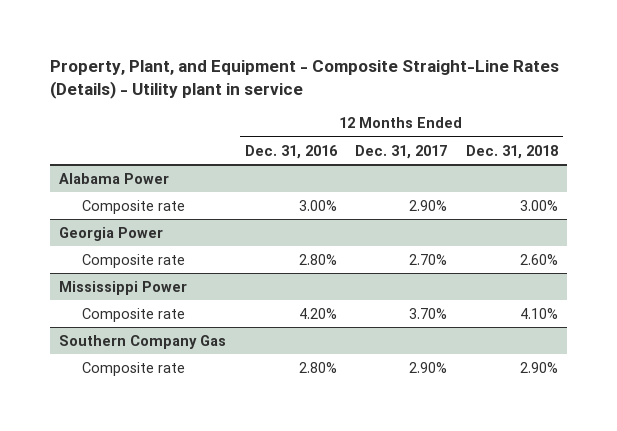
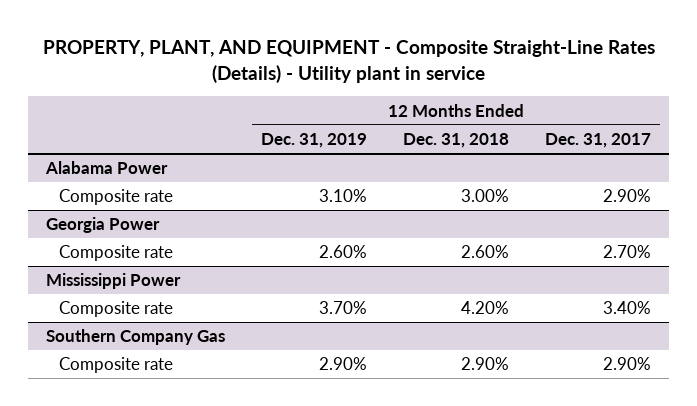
[49,60,559,100] Property, Plant, and Equipment - Composite Straight-Line Rates (Details) - Utility plant in service -> [42,39,655,83] PROPERTY, PLANT, AND EQUIPMENT - Composite Straight-Line Rates (Details) - Utility plant in service
[244,144,338,159] Dec. 31, 2016 -> none
none -> [261,133,368,149] Dec. 31, 2019
[409,307,448,319] 3.70% -> [603,301,652,315] 3.40%
[519,307,558,319] 4.10% -> [461,301,510,315] 4.20%

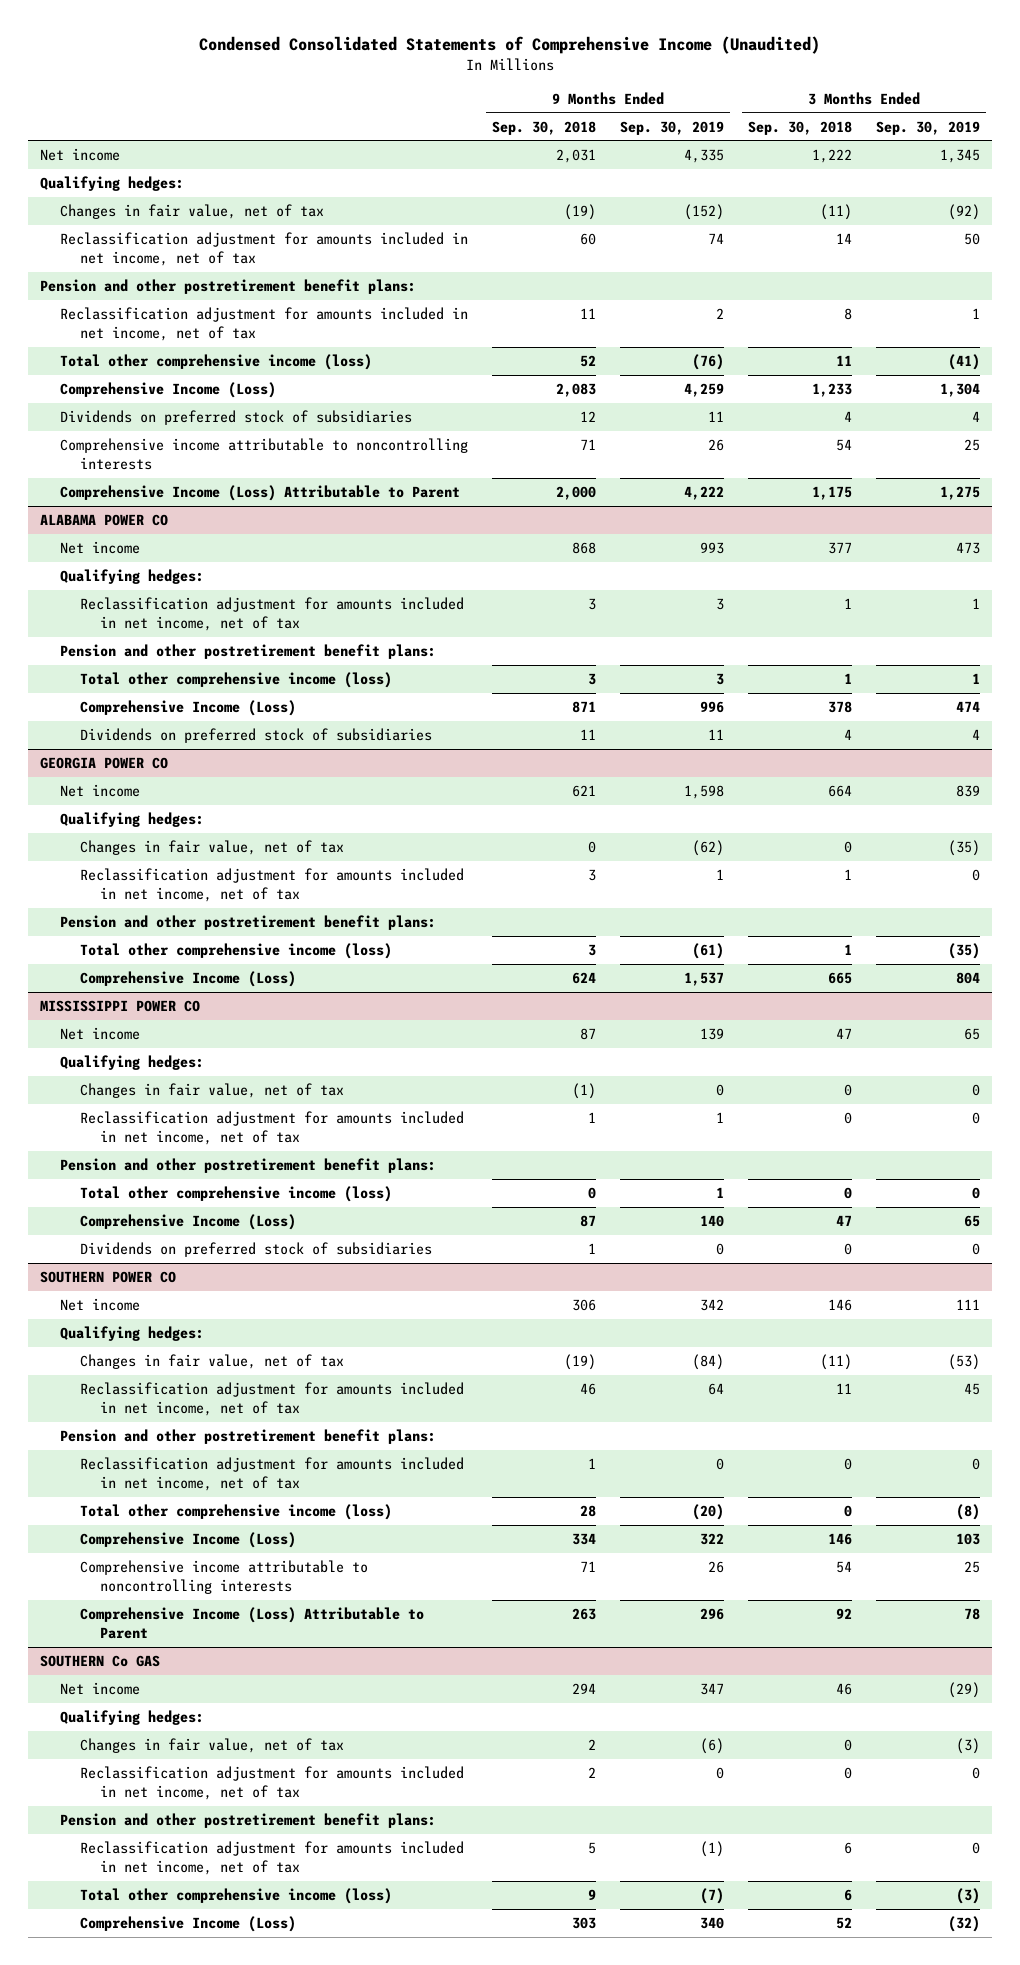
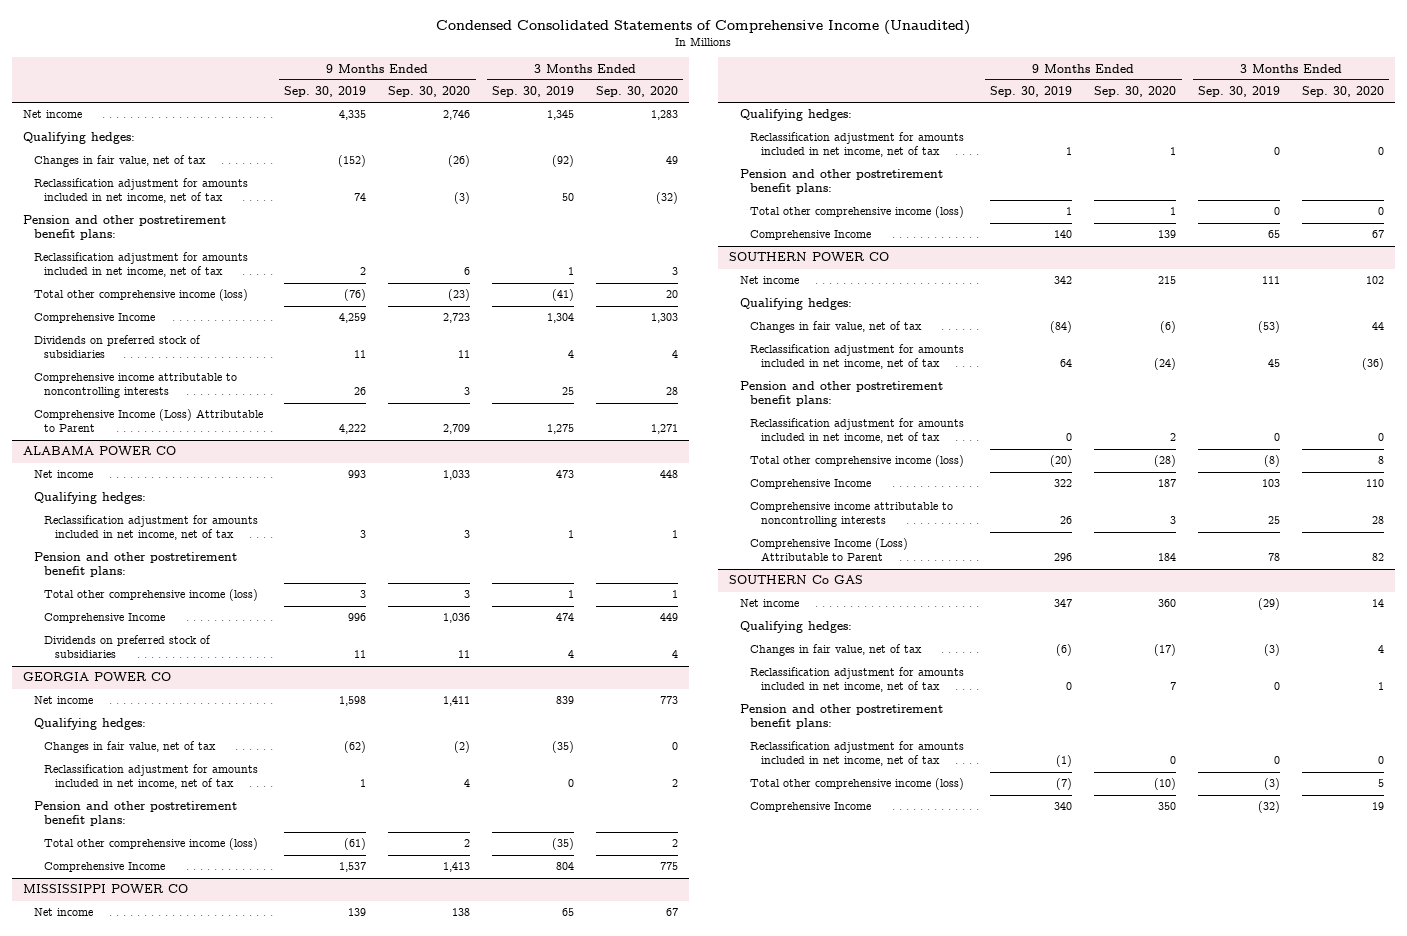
[491,120,596,135] Sep. 30, 2018 -> none
[748,120,853,135] Sep. 30, 2018 -> none
none -> [388,86,471,98] Sep. 30, 2020
none -> [595,86,678,98] Sep. 30, 2020
[59,382,276,399] Comprehensive Income (Loss) -> [33,313,155,324] Comprehensive Income
[79,700,296,717] Comprehensive Income (Loss) -> [44,613,166,624] Comprehensive Income
[79,971,296,988] Comprehensive Income (Loss) -> [44,862,166,873] Comprehensive Income
[79,1083,344,1099] Changes in fair value, net of tax -> none
[79,1242,432,1258] Dividends on preferred stock of subsidiaries -> none
[79,1214,296,1231] Comprehensive Income (Loss) -> [750,230,872,241] Comprehensive Income
[79,1532,296,1549] Comprehensive Income (Loss) -> [750,479,872,490] Comprehensive Income
[79,1916,296,1933] Comprehensive Income (Loss) -> [750,802,872,813] Comprehensive Income

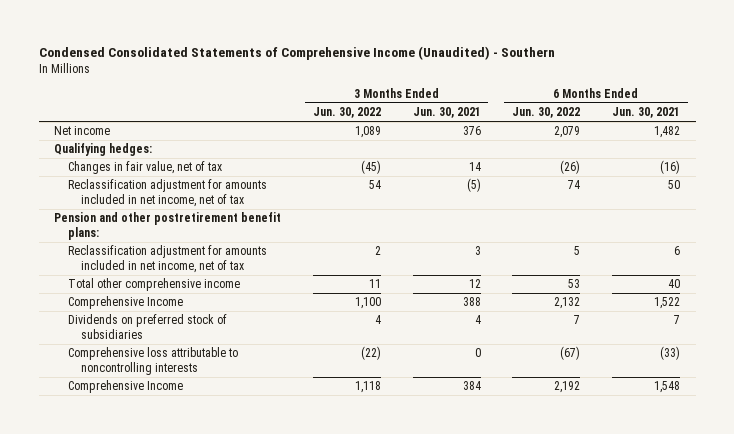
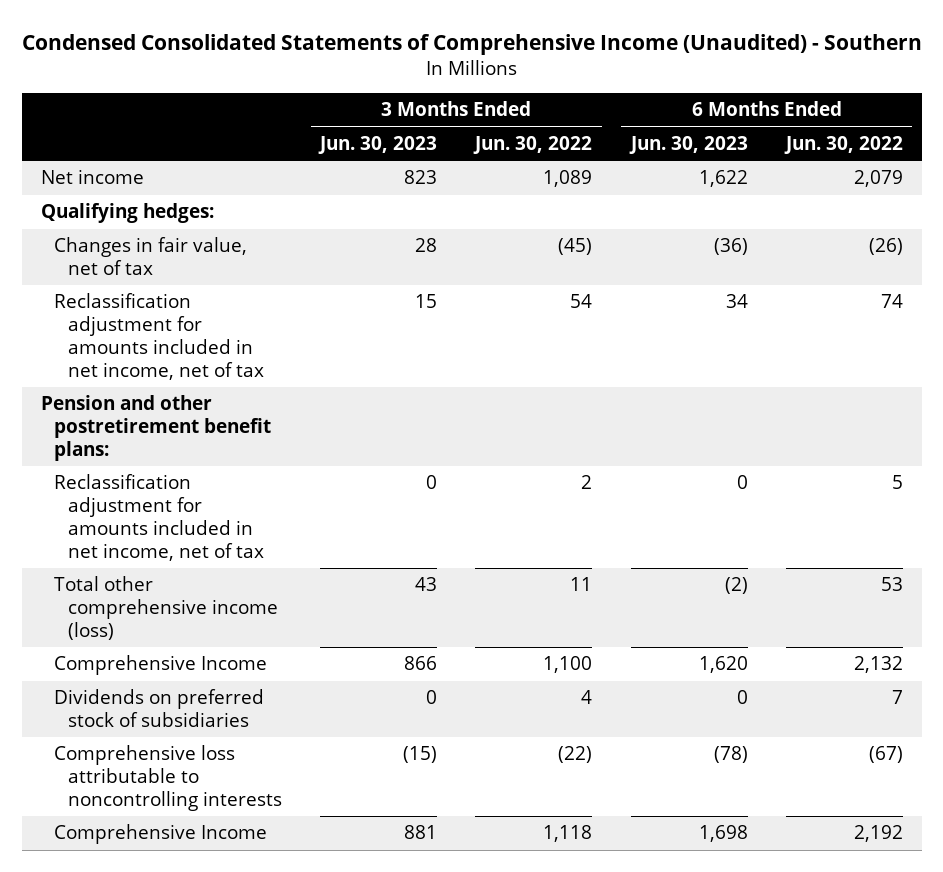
[412,107,481,119] Jun. 30, 2021 -> none
[611,107,680,119] Jun. 30, 2021 -> none
none -> [318,135,438,154] Jun. 30, 2023
none -> [628,135,748,154] Jun. 30, 2023
[67,278,240,292] Total other comprehensive income -> [54,576,279,640] Total other comprehensive income (loss)

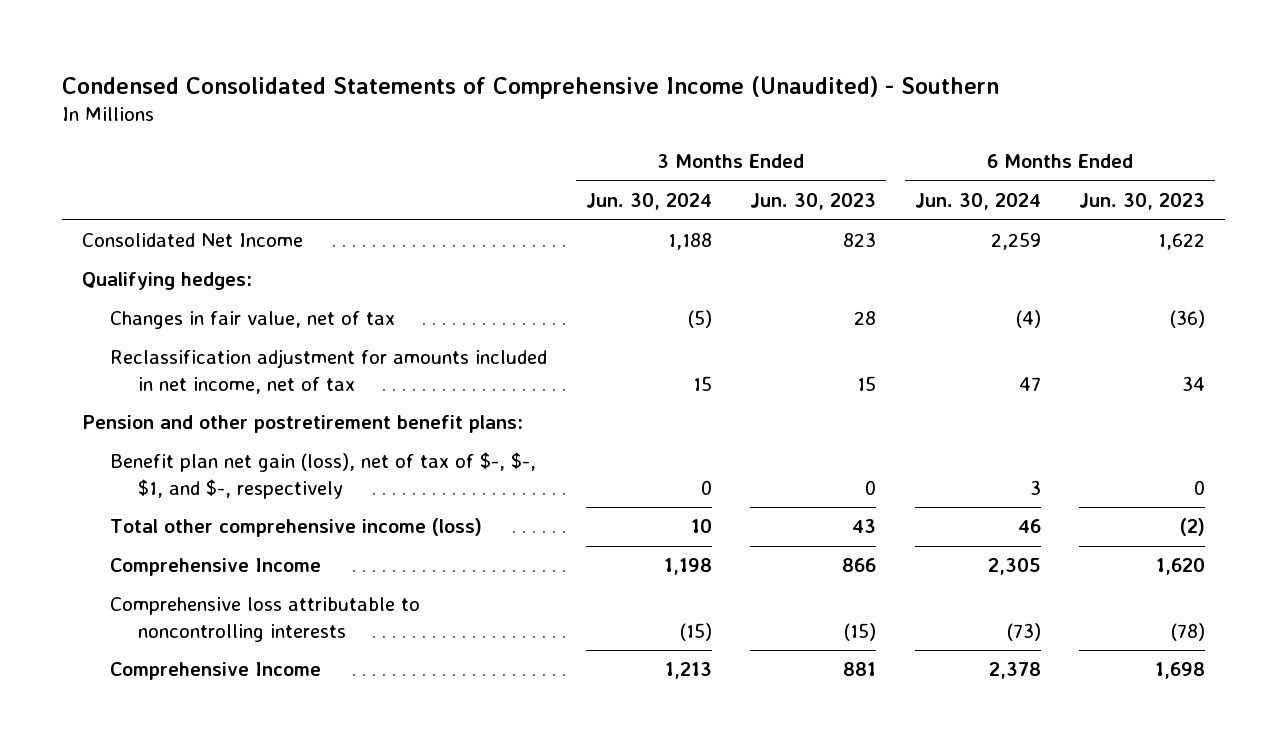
[473,135,593,154] Jun. 30, 2022 -> none
[783,135,903,154] Jun. 30, 2022 -> none
none -> [585,193,712,211] Jun. 30, 2024
none -> [914,193,1041,211] Jun. 30, 2024
[40,169,144,185] Net income -> [81,233,303,248] Consolidated Net Income
[54,474,265,561] Reclassification adjustment for amounts included in net income, net of tax -> none
none -> [110,452,537,499] Benefit plan net gain (loss), net of tax of $-, $-, $1, and $-, respectively
[54,689,265,728] Dividends on preferred stock of subsidiaries -> none

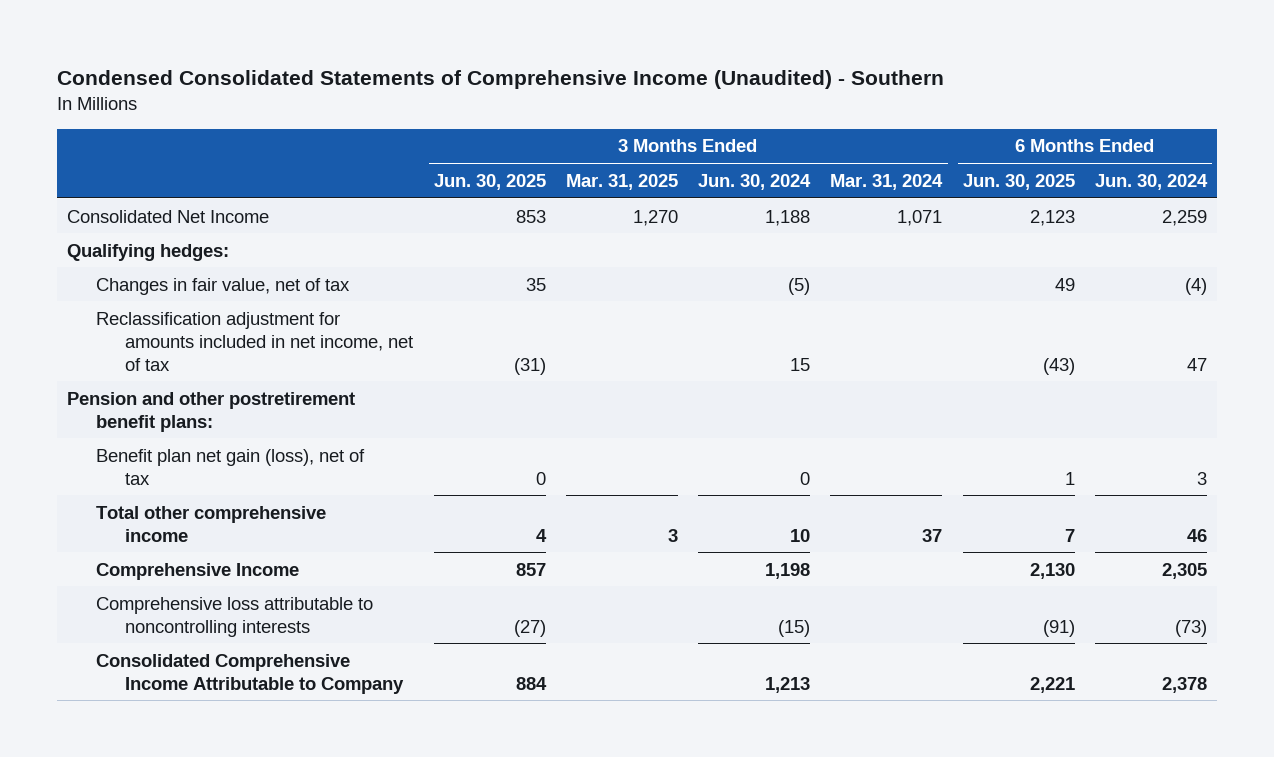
[750,193,877,211] Jun. 30, 2023 -> none
[1079,193,1206,211] Jun. 30, 2023 -> none
none -> [433,173,546,190] Jun. 30, 2025
none -> [565,173,678,190] Mar. 31, 2025
none -> [830,173,944,190] Mar. 31, 2024
none -> [962,173,1075,190] Jun. 30, 2025
[110,452,537,499] Benefit plan net gain (loss), net of tax of $-, $-, $1, and $-, respectively -> [96,448,366,485] Benefit plan net gain (loss), net of tax
[110,518,483,538] Total other comprehensive income (loss) -> [96,505,327,542] Total other comprehensive income
[110,662,322,681] Comprehensive Income -> [96,653,405,694] Consolidated Comprehensive Income Attributable to Company

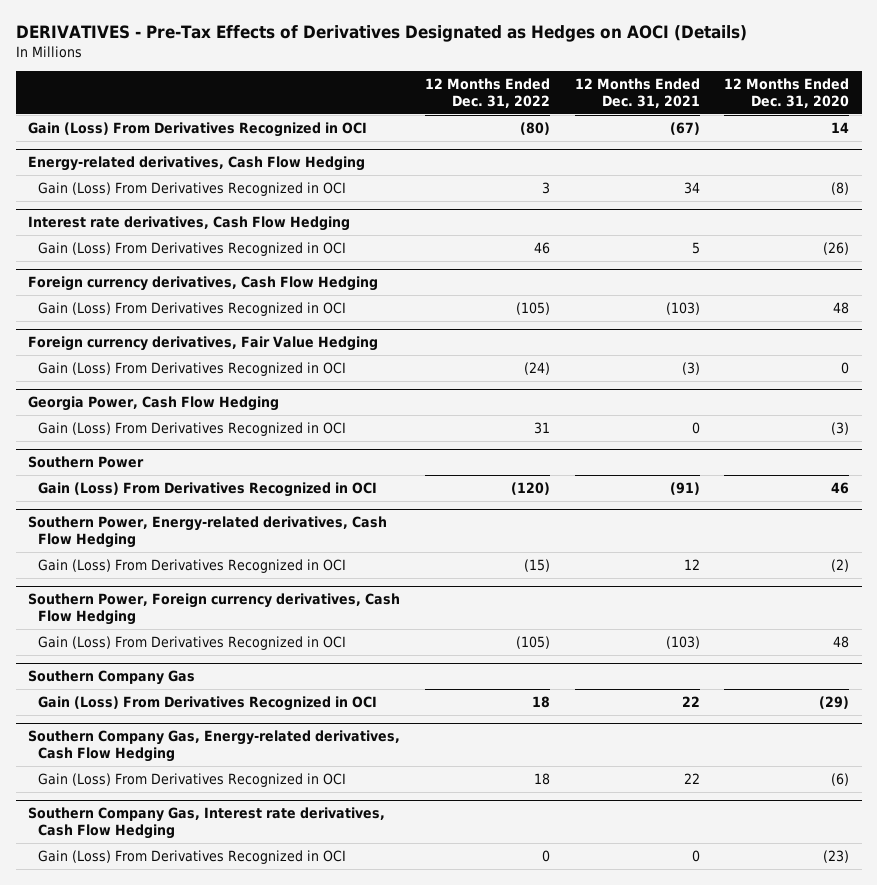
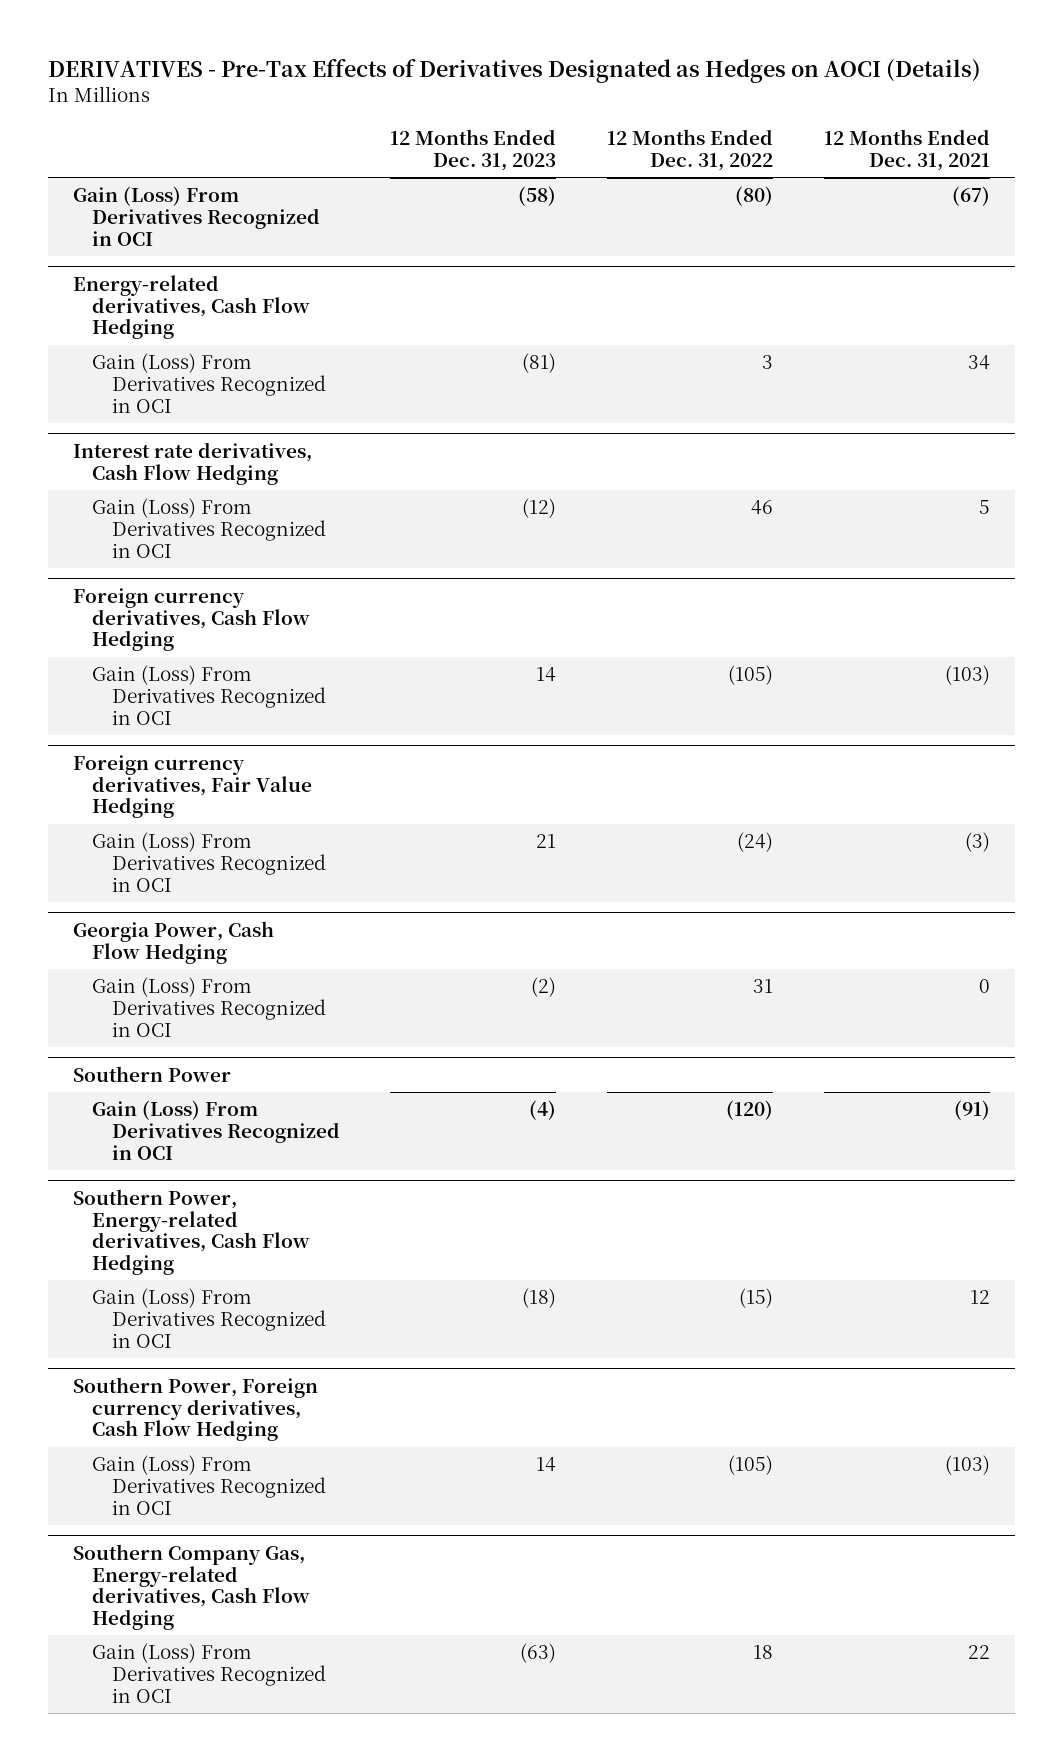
[724,78,850,109] 12 Months Ended Dec. 31, 2020 -> none
none -> [390,129,557,172] 12 Months Ended Dec. 31, 2023
[28,670,196,686] Southern Company Gas -> none
[38,696,378,712] Gain (Loss) From Derivatives Recognized in OCI -> none
[28,807,386,839] Southern Company Gas, Interest rate derivatives, Cash Flow Hedging -> none
[38,850,347,865] Gain (Loss) From Derivatives Recognized in OCI -> none

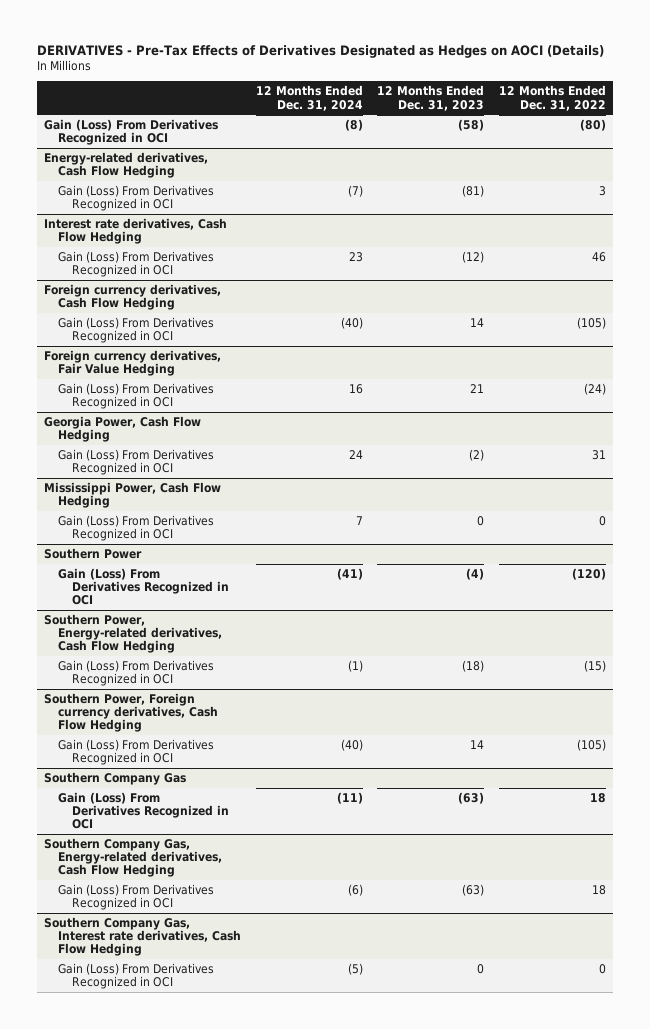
[823,129,990,172] 12 Months Ended Dec. 31, 2021 -> none
none -> [255,85,363,111] 12 Months Ended Dec. 31, 2024
none -> [44,481,222,509] Mississippi Power, Cash Flow Hedging
none -> [58,514,215,542] Gain (Loss) From Derivatives Recognized in OCI
none -> [44,771,187,785] Southern Company Gas
none -> [58,791,230,830] Gain (Loss) From Derivatives Recognized in OCI
none -> [44,916,242,957] Southern Company Gas, Interest rate derivatives, Cash Flow Hedging
none -> [58,962,215,990] Gain (Loss) From Derivatives Recognized in OCI

